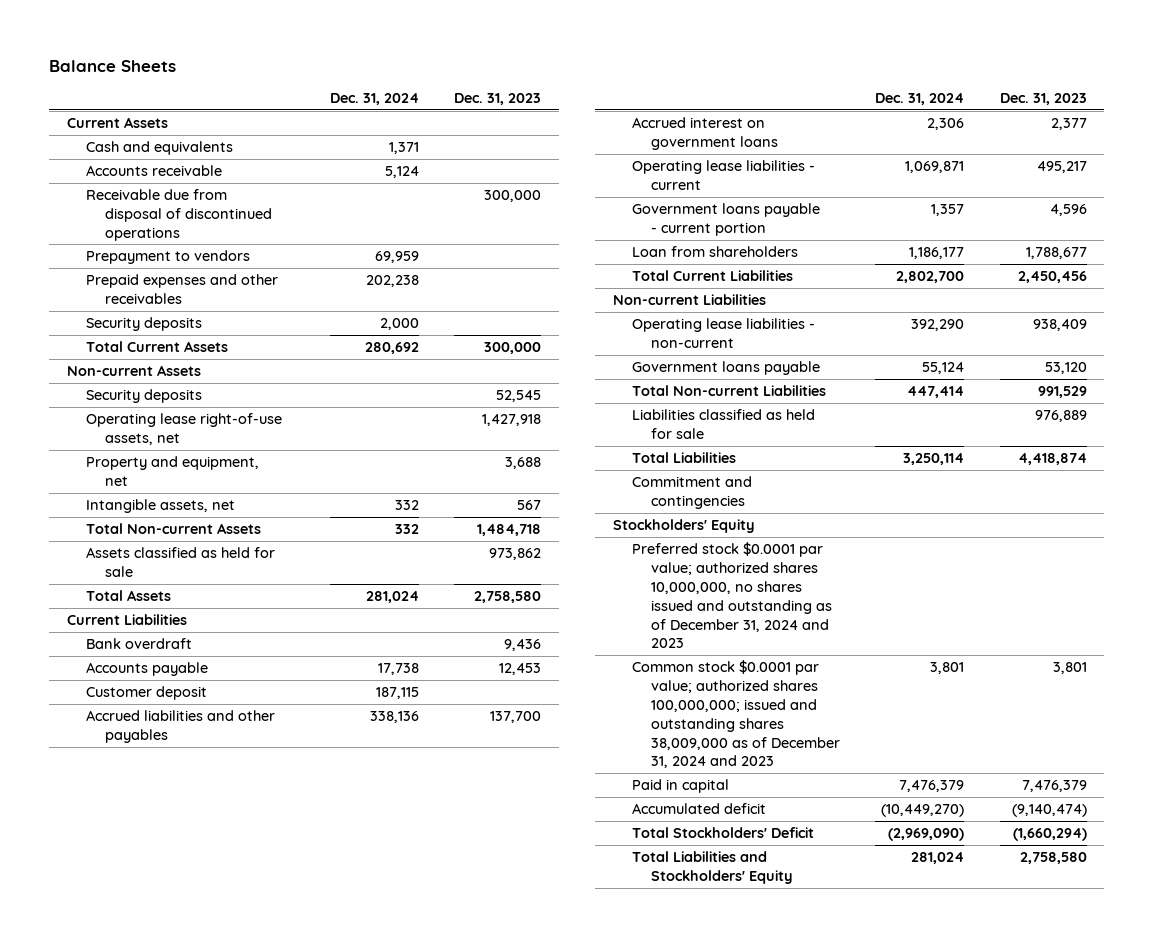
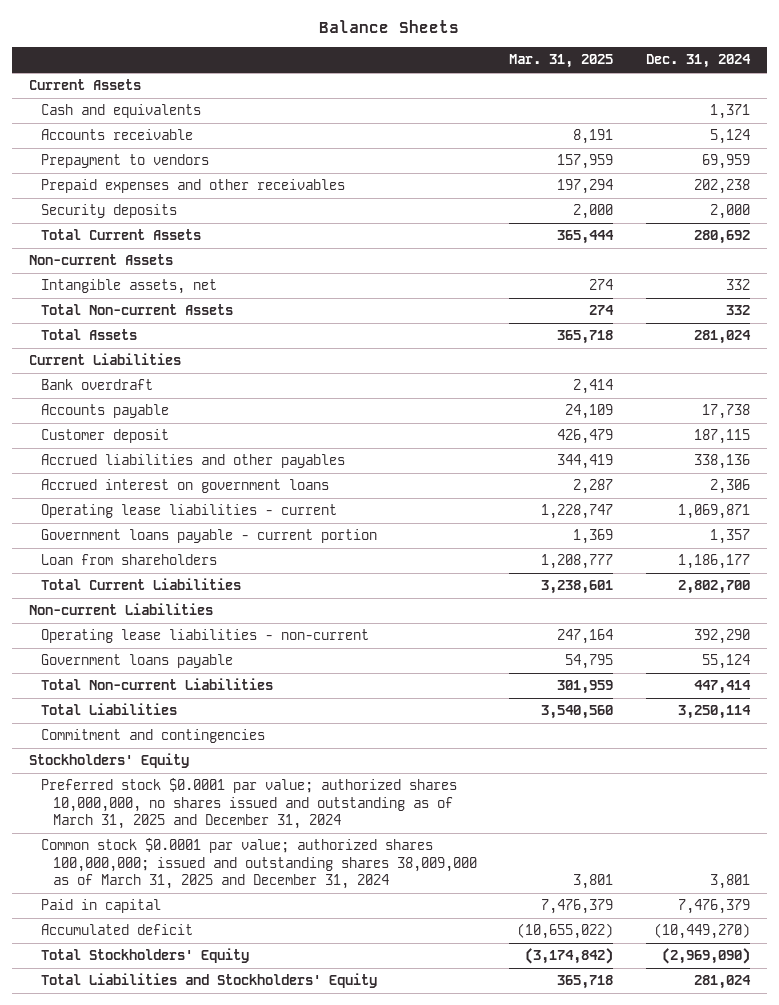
[453,93,541,106] Dec. 31, 2023 -> none
none -> [509,54,614,69] Mar. 31, 2025
[85,189,273,241] Receivable due from disposal of discontinued operations -> none
[85,389,202,404] Security deposits -> none
[85,413,282,445] Operating lease right-of-use assets, net -> none
[85,456,259,486] Property and equipment, net -> none
[85,547,275,577] Assets classified as held for sale -> none
[631,409,815,439] Liabilities classified as held for sale -> none
[631,542,833,649] Preferred stock $0.0001 par value; authorized shares 10,000,000, no shares issued and outstanding as of December 31, 2024 and 2023 -> [40,778,457,829] Preferred stock $0.0001 par value; authorized shares 10,000,000, no shares issued and outstanding as of March 31, 2025 and December 31, 2024
[631,660,841,769] Common stock $0.0001 par value; authorized shares 100,000,000; issued and outstanding shares 38,009,000 as of December 31, 2024 and 2023 -> [40,838,477,889] Common stock $0.0001 par value; authorized shares 100,000,000; issued and outstanding shares 38,009,000 as of March 31, 2025 and December 31, 2024
[631,827,814,839] Total Stockholders' Deficit -> [40,948,249,964] Total Stockholders' Equity

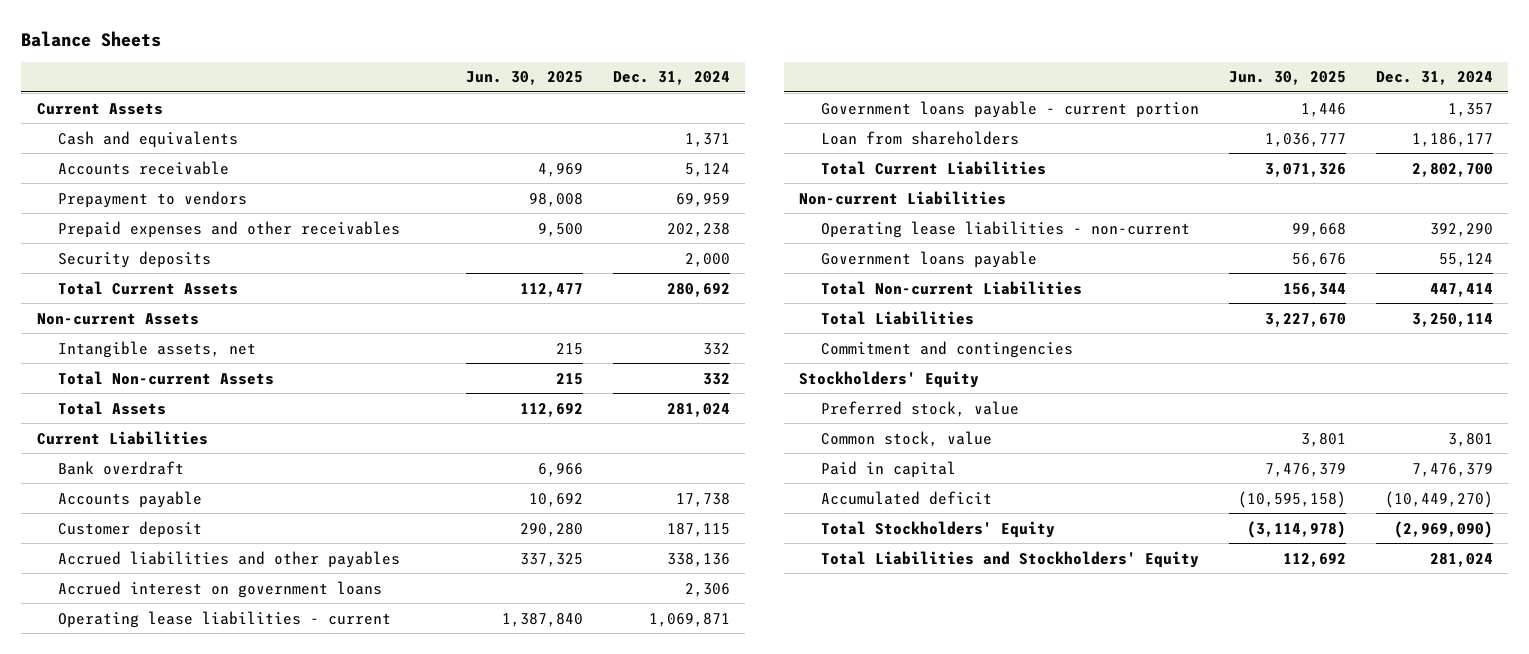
[509,54,614,69] Mar. 31, 2025 -> none
none -> [465,71,583,86] Jun. 30, 2025
[40,778,457,829] Preferred stock $0.0001 par value; authorized shares 10,000,000, no shares issued and outstanding as of March 31, 2025 and December 31, 2024 -> [820,400,1019,417] Preferred stock, value
[40,838,477,889] Common stock $0.0001 par value; authorized shares 100,000,000; issued and outstanding shares 38,009,000 as of March 31, 2025 and December 31, 2024 -> [820,430,992,447] Common stock, value

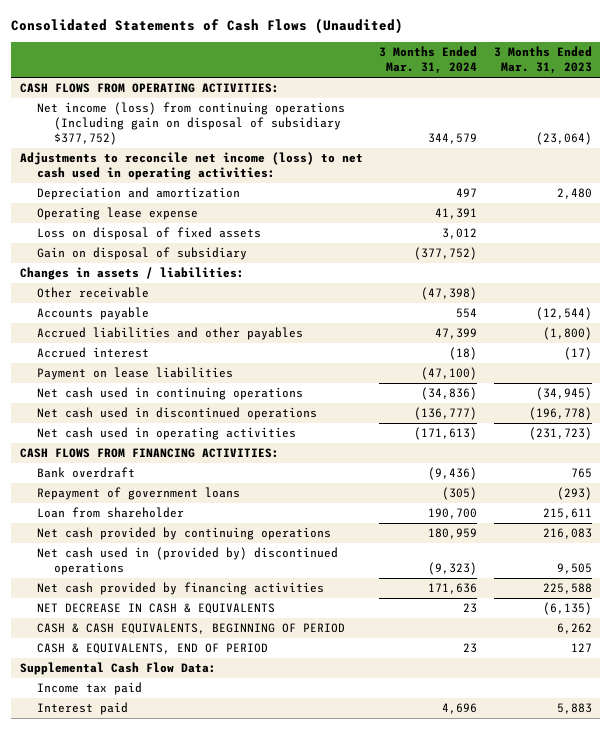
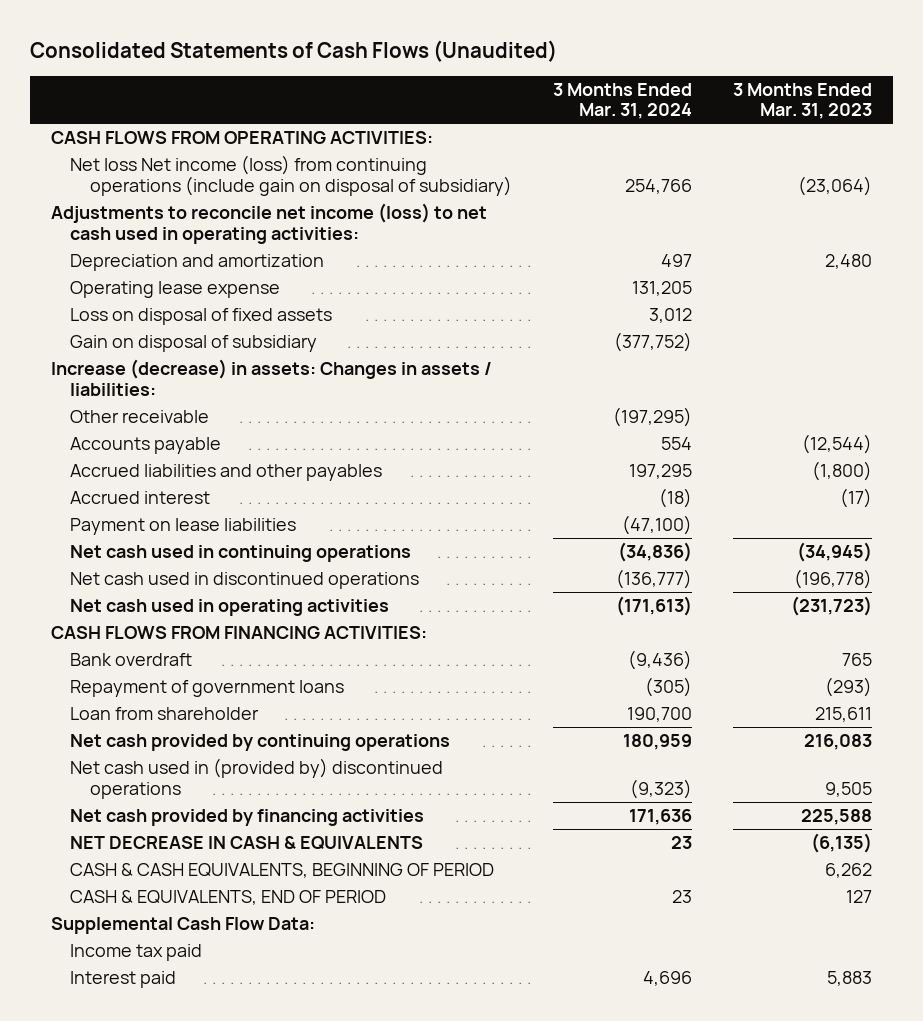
[37,102,346,146] Net income (loss) from continuing operations (Including gain on disposal of subsidiary $377,752) -> [70,154,512,196] Net loss Net income (loss) from continuing operations (include gain on disposal of subsidiary)
[428,133,478,145] 344,579 -> [625,178,693,194] 254,766
[435,208,478,220] 41,391 -> [632,280,693,296] 131,205
[19,267,244,281] Changes in assets / liabilities: -> [50,358,492,396] Increase (decrease) in assets: Changes in assets / liabilities:
[421,287,478,301] (47,398) -> [613,406,693,427] (197,295)
[435,328,478,340] 47,399 -> [629,463,693,479] 197,295

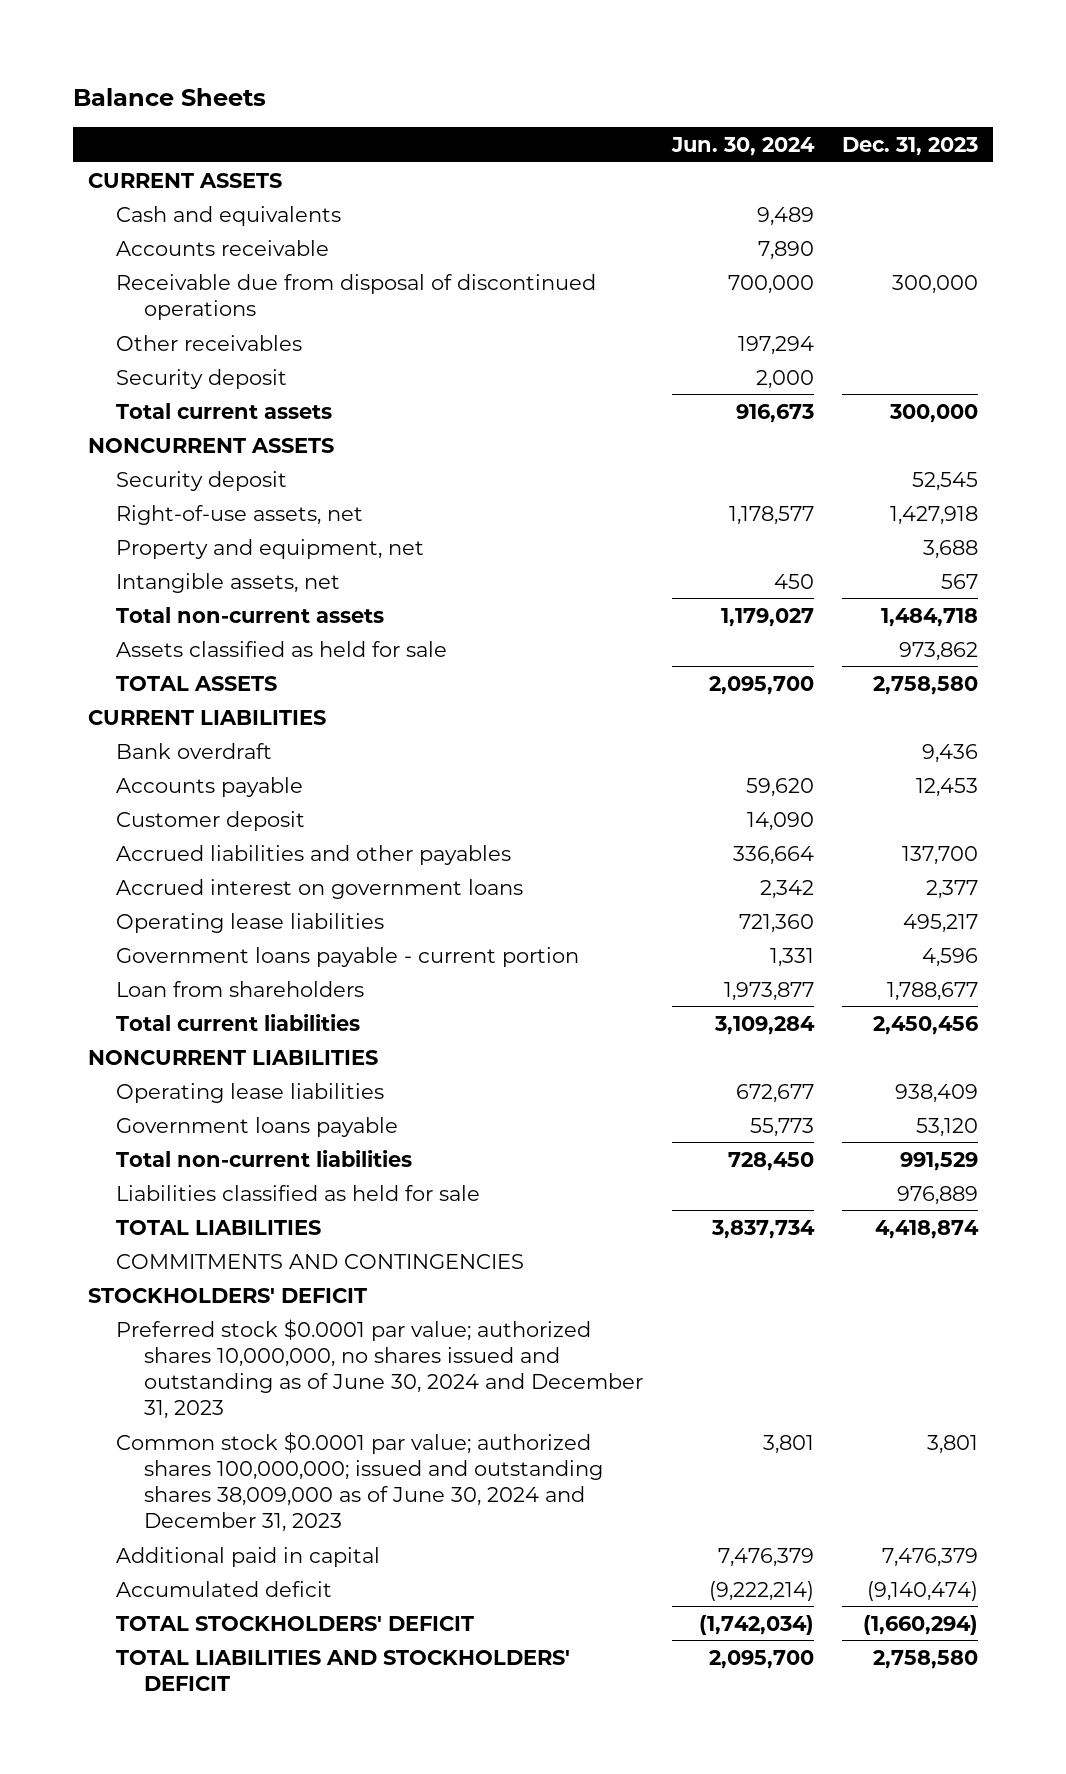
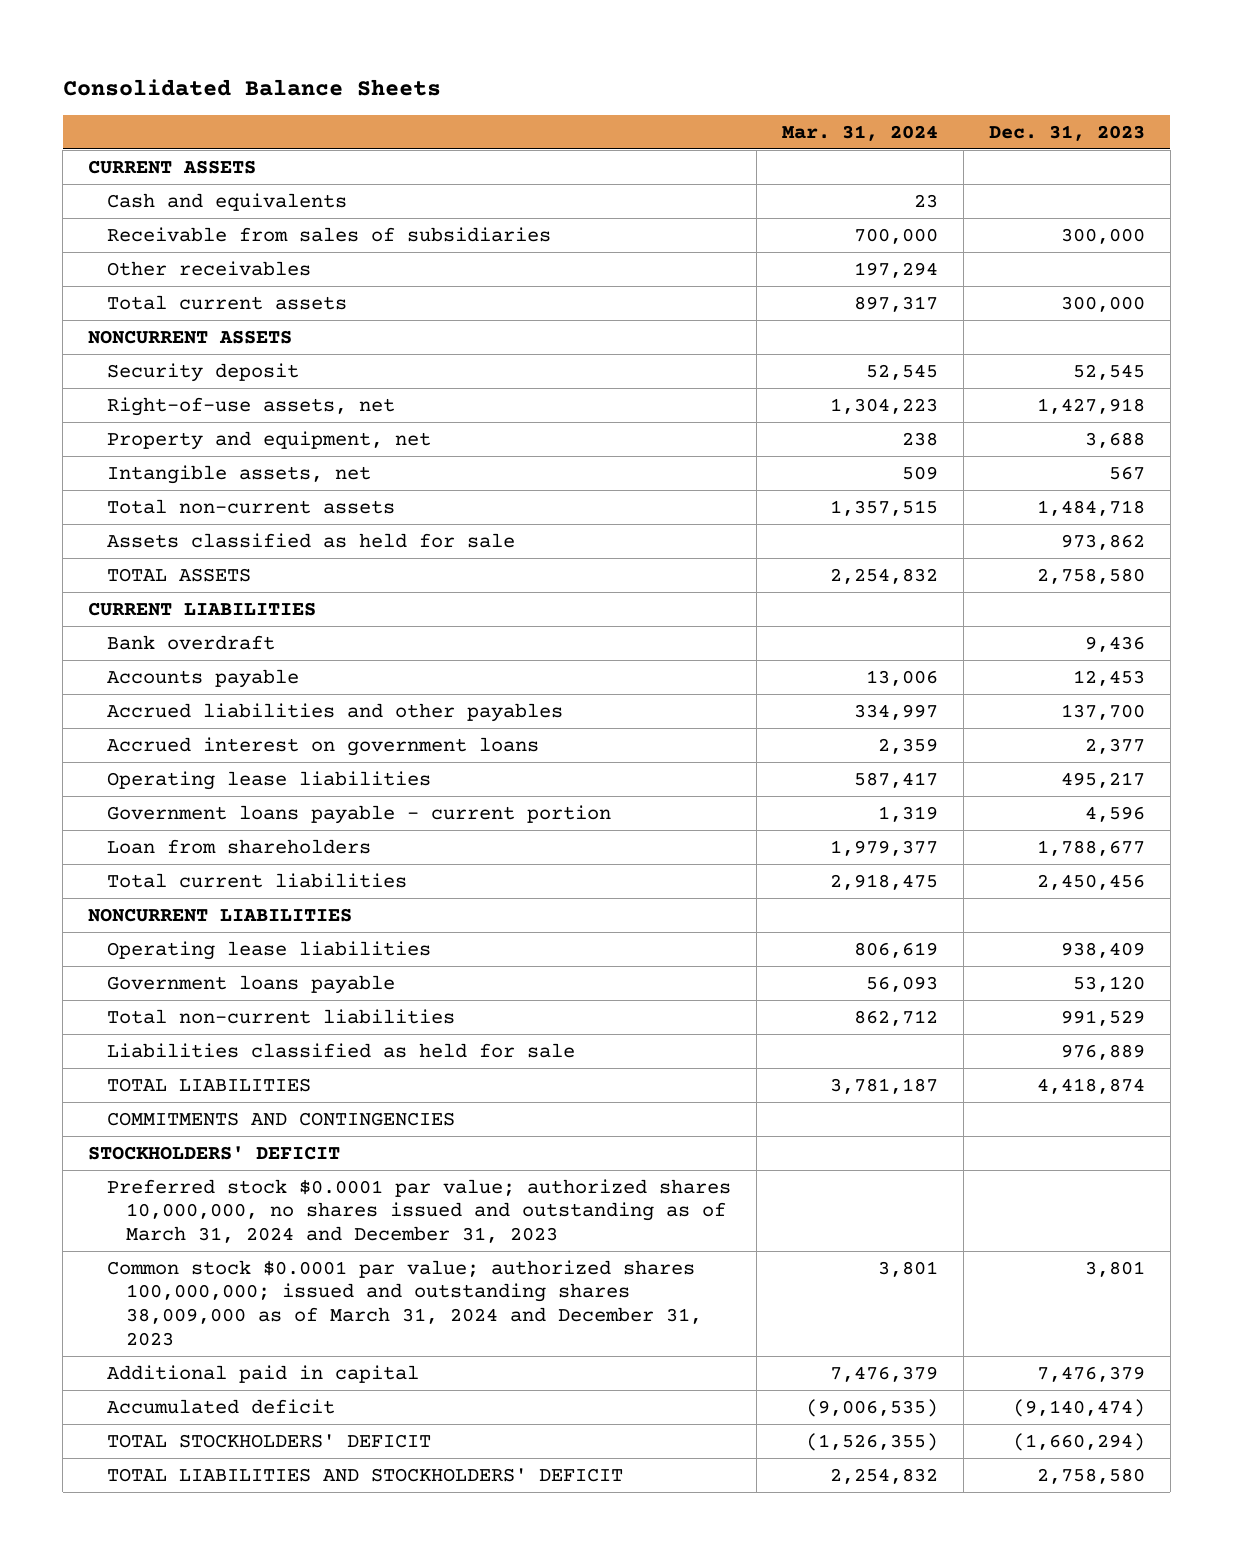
[73,88,267,107] Balance Sheets -> [62,78,441,96] Consolidated Balance Sheets
[670,136,815,156] Jun. 30, 2024 -> none
none -> [781,124,938,141] Mar. 31, 2024
[115,239,329,256] Accounts receivable -> none
[115,273,596,320] Receivable due from disposal of discontinued operations -> [106,226,551,242] Receivable from sales of subsidiaries
[115,368,287,389] Security deposit -> none
[115,810,305,831] Customer deposit -> none
[115,1318,644,1420] Preferred stock $0.0001 par value; authorized shares 10,000,000, no shares issued and outstanding as of June 30, 2024 and December 31, 2023 -> [106,1178,731,1244] Preferred stock $0.0001 par value; authorized shares 10,000,000, no shares issued and outstanding as of March 31, 2024 and December 31, 2023
[115,1431,604,1533] Common stock $0.0001 par value; authorized shares 100,000,000; issued and outstanding shares 38,009,000 as of June 30, 2024 and December 31, 2023 -> [106,1259,702,1346] Common stock $0.0001 par value; authorized shares 100,000,000; issued and outstanding shares 38,009,000 as of March 31, 2024 and December 31, 2023

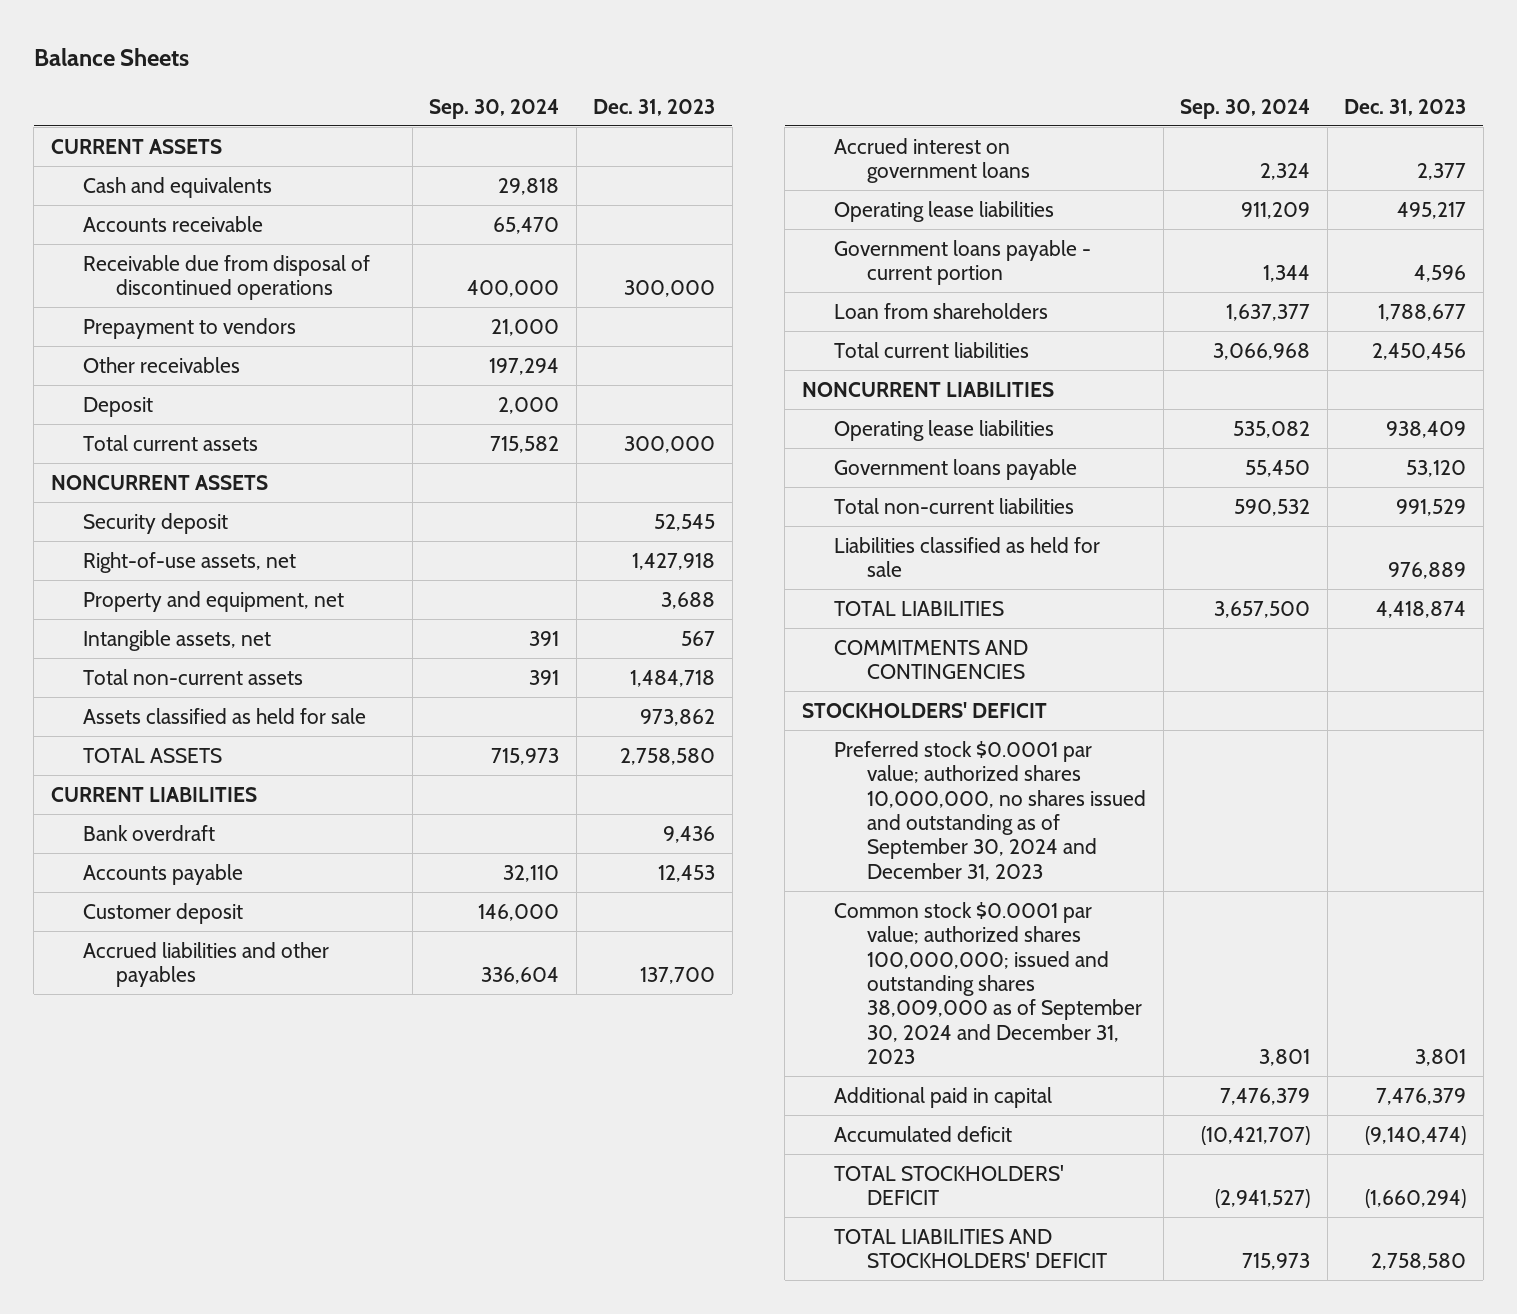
[62,78,441,96] Consolidated Balance Sheets -> [33,48,189,67] Balance Sheets
[781,124,938,141] Mar. 31, 2024 -> none
none -> [429,98,560,119] Sep. 30, 2024
none -> [83,215,264,232] Accounts receivable
[106,226,551,242] Receivable from sales of subsidiaries -> [83,254,371,301] Receivable due from disposal of discontinued operations
none -> [83,317,297,339] Prepayment to vendors
none -> [83,396,154,417] Deposit
none -> [83,902,244,924] Customer deposit
[106,1178,731,1244] Preferred stock $0.0001 par value; authorized shares 10,000,000, no shares issued and outstanding as of March 31, 2024 and December 31, 2023 -> [834,740,1147,881] Preferred stock $0.0001 par value; authorized shares 10,000,000, no shares issued and outstanding as of September 30, 2024 and December 31, 2023
[106,1259,702,1346] Common stock $0.0001 par value; authorized shares 100,000,000; issued and outstanding shares 38,009,000 as of March 31, 2024 and December 31, 2023 -> [834,901,1143,1065] Common stock $0.0001 par value; authorized shares 100,000,000; issued and outstanding shares 38,009,000 as of September 30, 2024 and December 31, 2023

